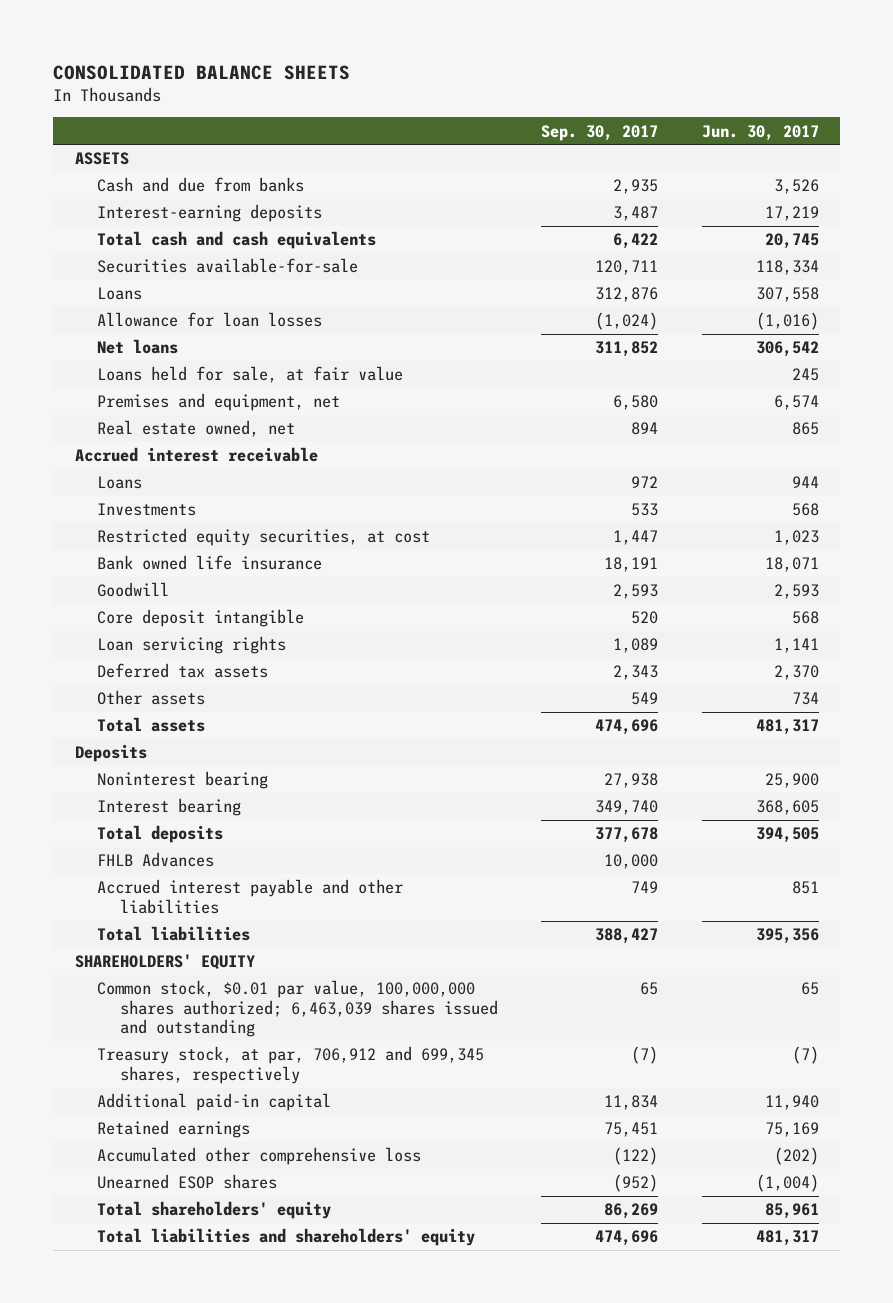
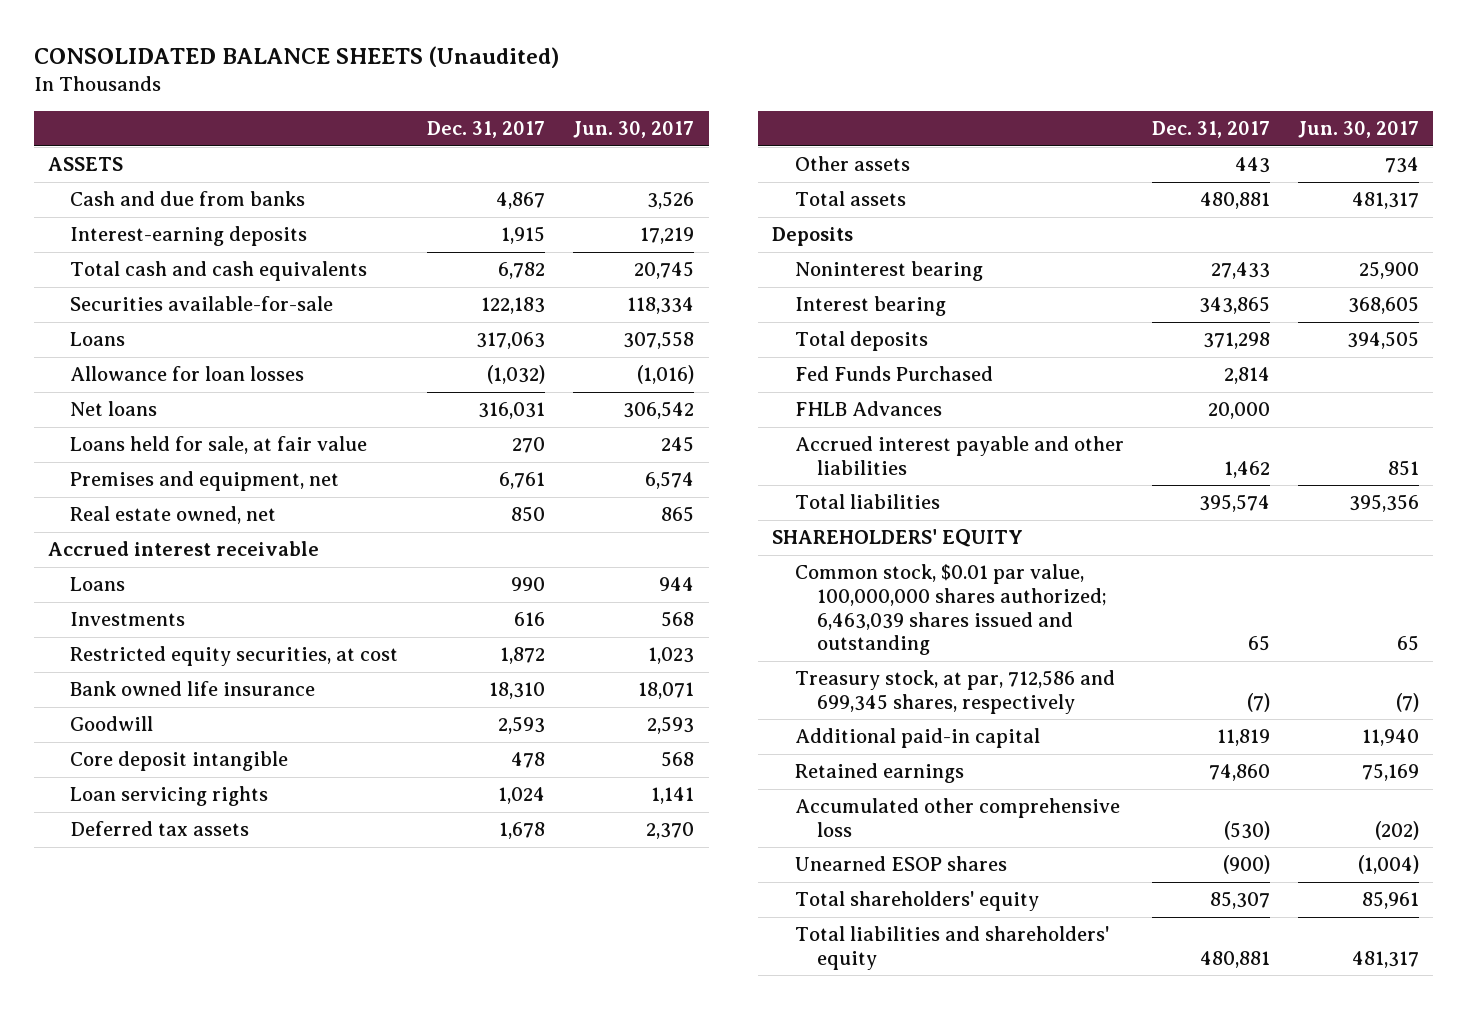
[53,64,351,80] CONSOLIDATED BALANCE SHEETS -> [33,46,559,69] CONSOLIDATED BALANCE SHEETS (Unaudited)
[541,124,659,141] Sep. 30, 2017 -> none
none -> [427,121,546,139] Dec. 31, 2017
none -> [794,366,993,382] Fed Funds Purchased
[97,1046,485,1084] Treasury stock, at par, 706,912 and 699,345 shares, respectively -> [794,670,1115,714] Treasury stock, at par, 712,586 and 699,345 shares, respectively

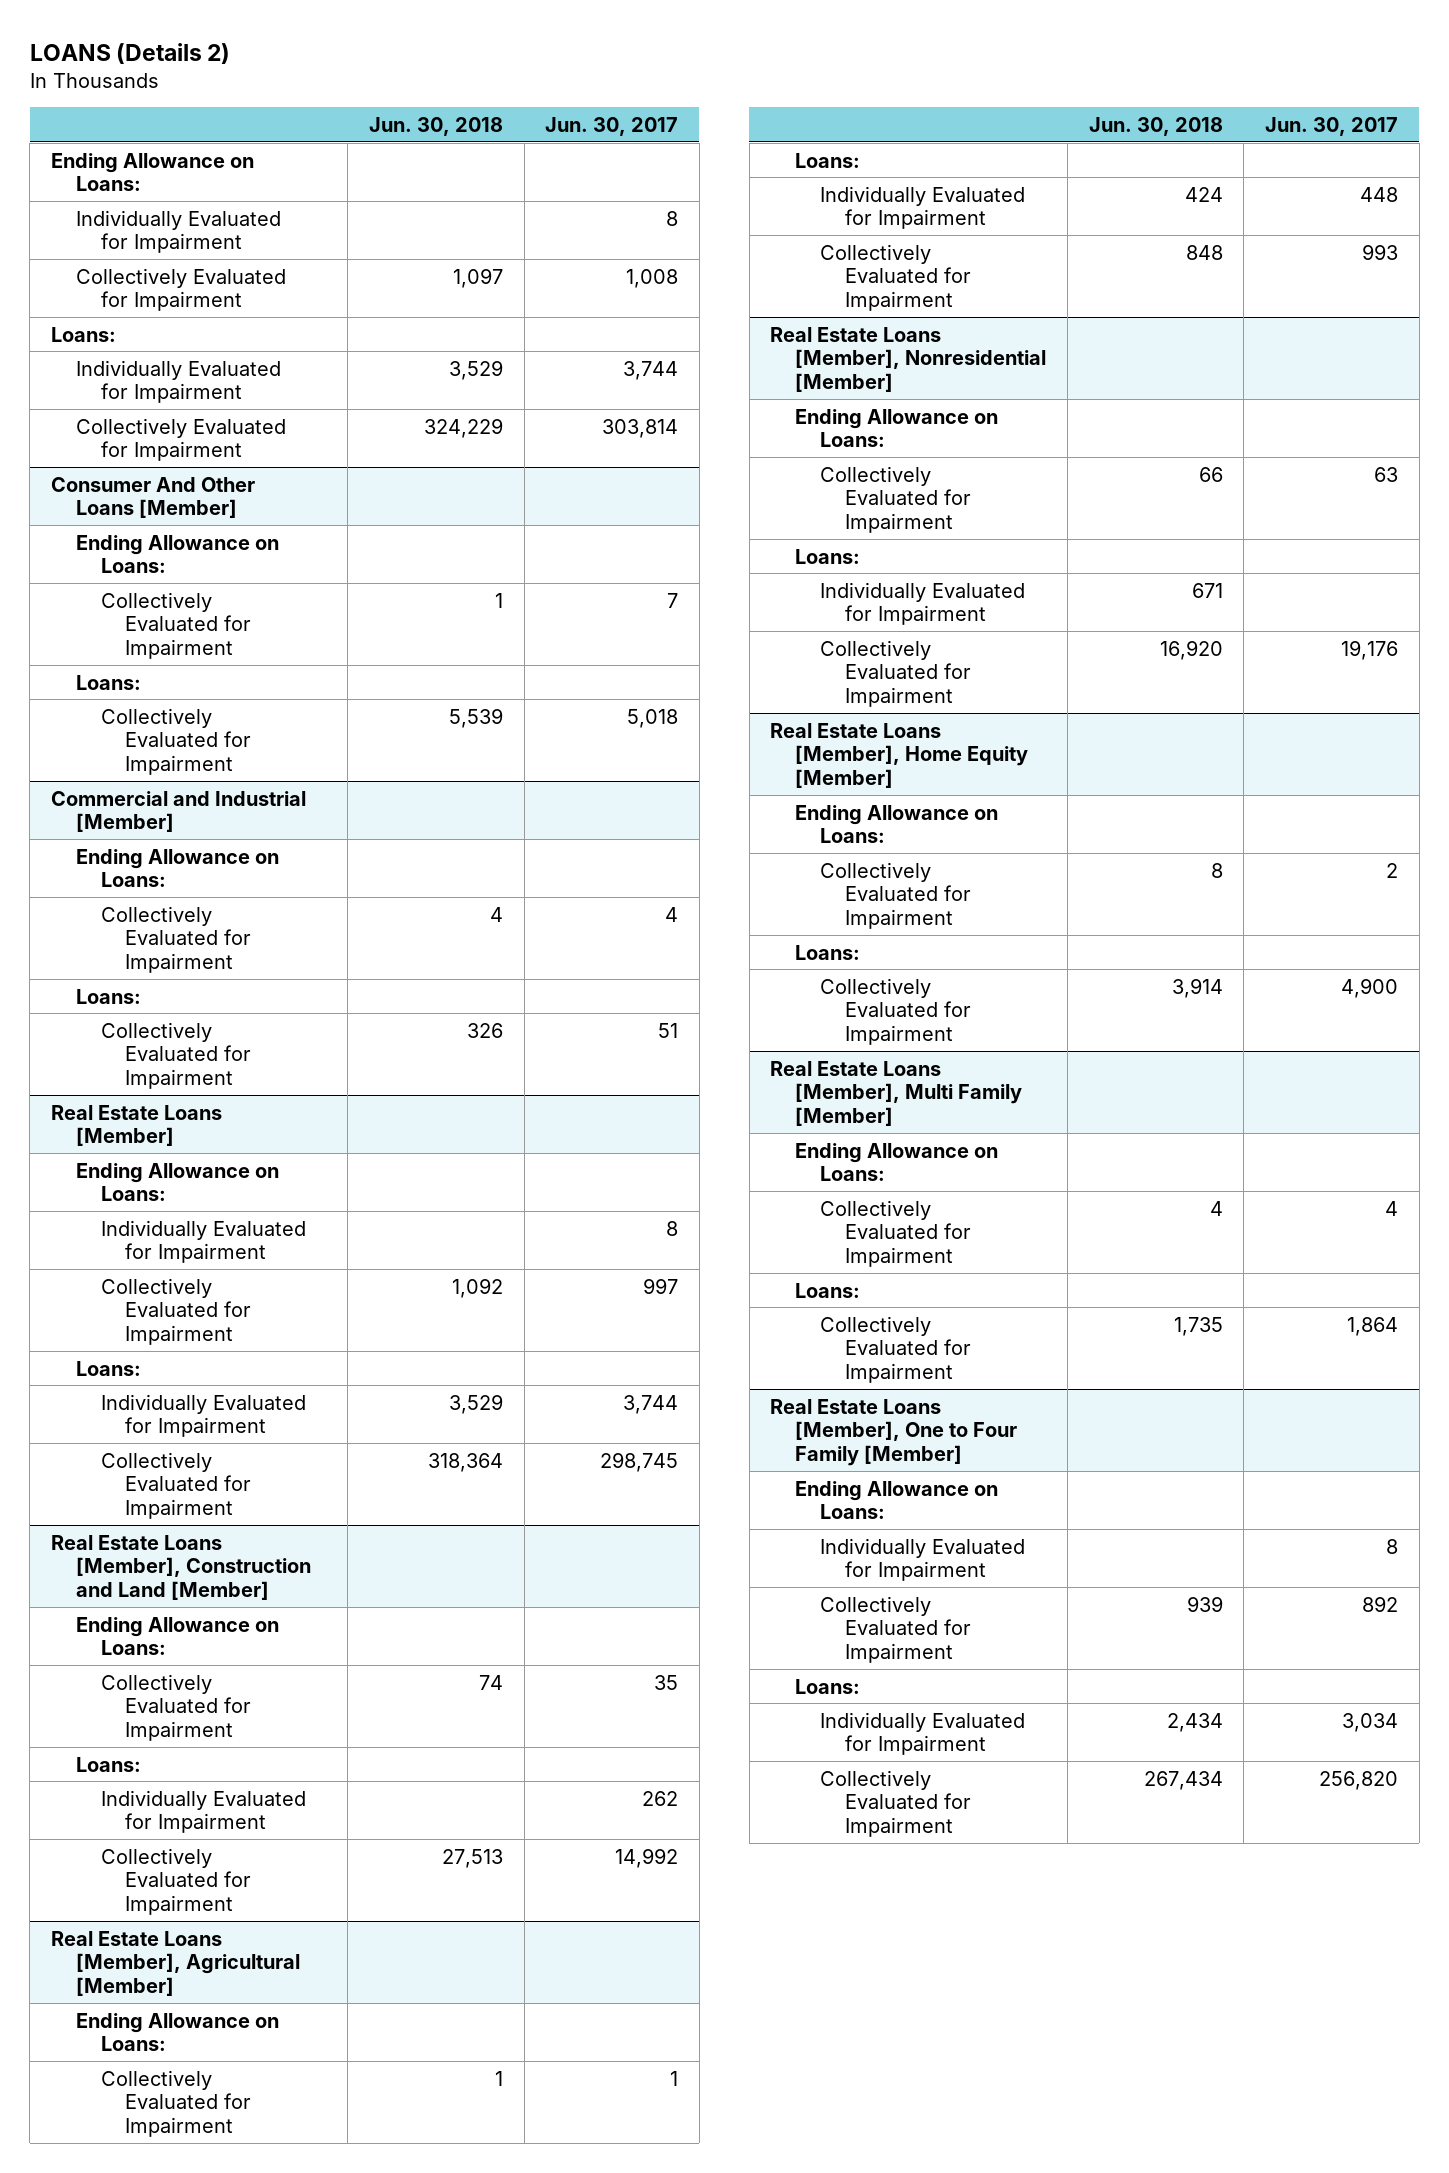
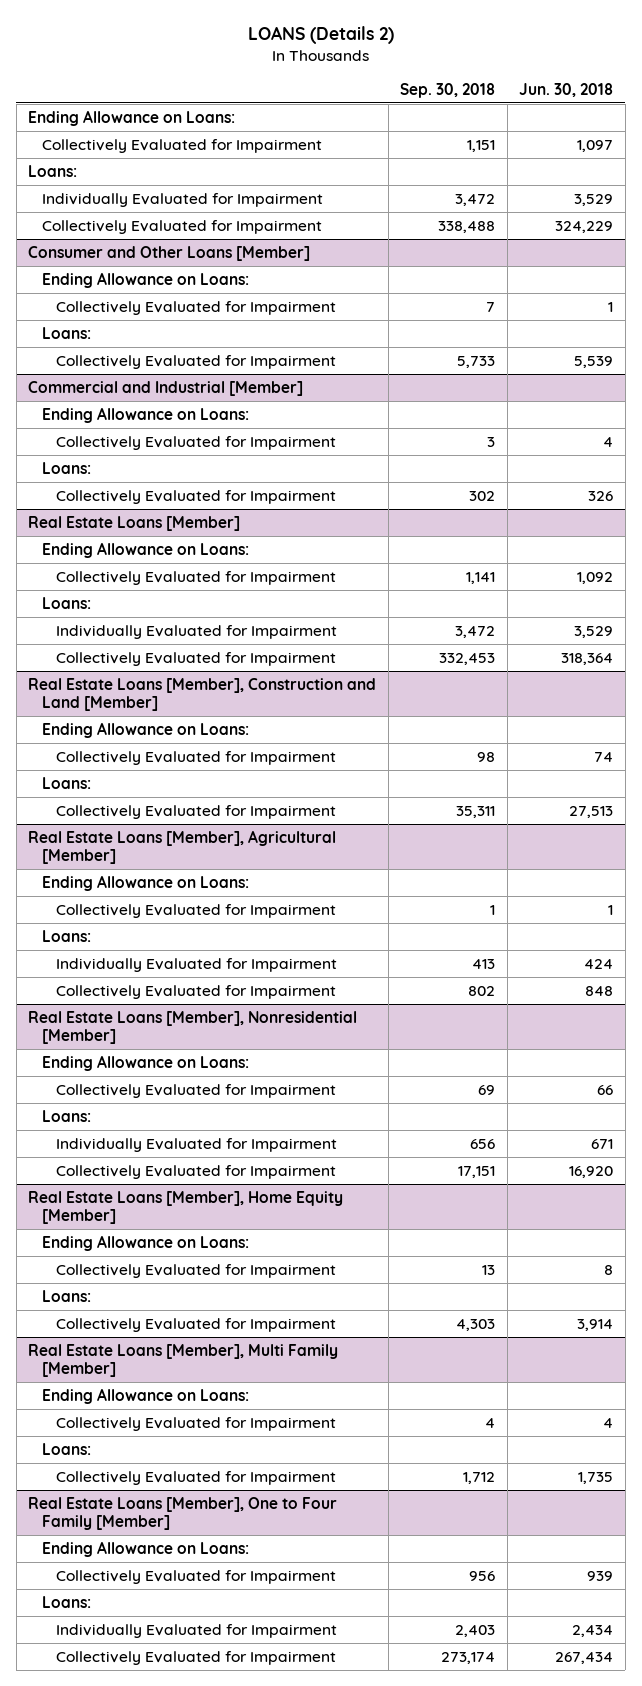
[545,116,679,136] Jun. 30, 2017 -> none
none -> [400,82,496,98] Sep. 30, 2018
[75,209,281,254] Individually Evaluated for Impairment -> none
[50,476,255,519] Consumer And Other Loans [Member] -> [28,245,311,261] Consumer and Other Loans [Member]
[100,1219,306,1264] Individually Evaluated for Impairment -> none
[100,1789,306,1834] Individually Evaluated for Impairment -> none
[820,1537,1026,1582] Individually Evaluated for Impairment -> none

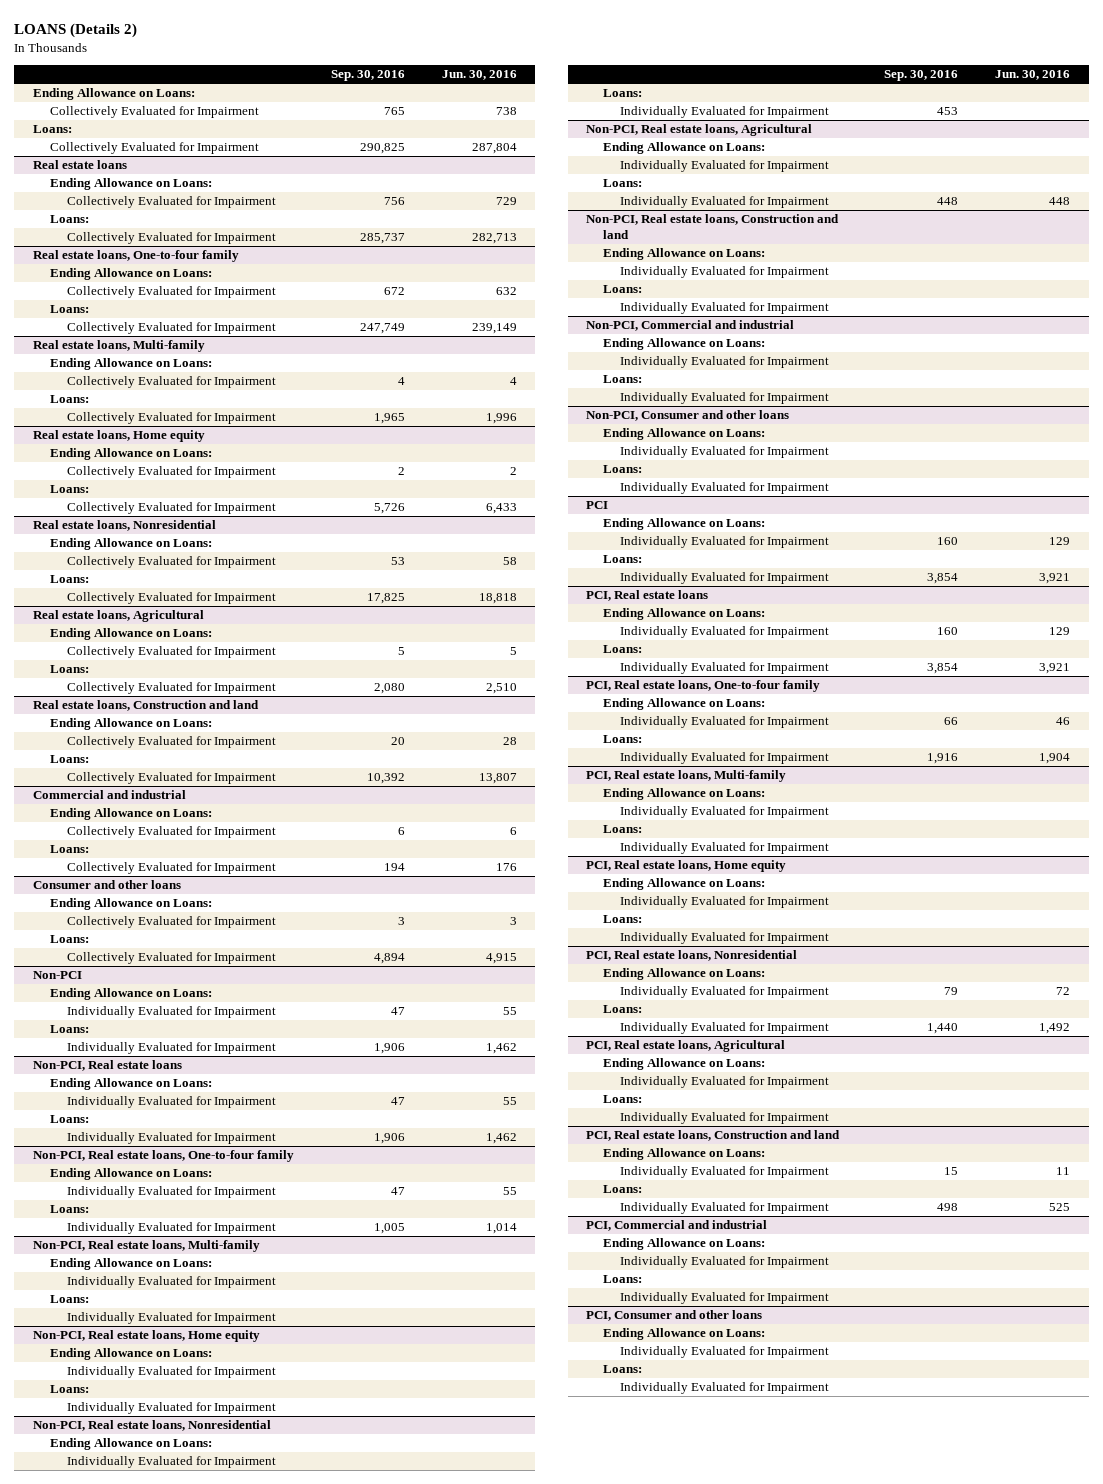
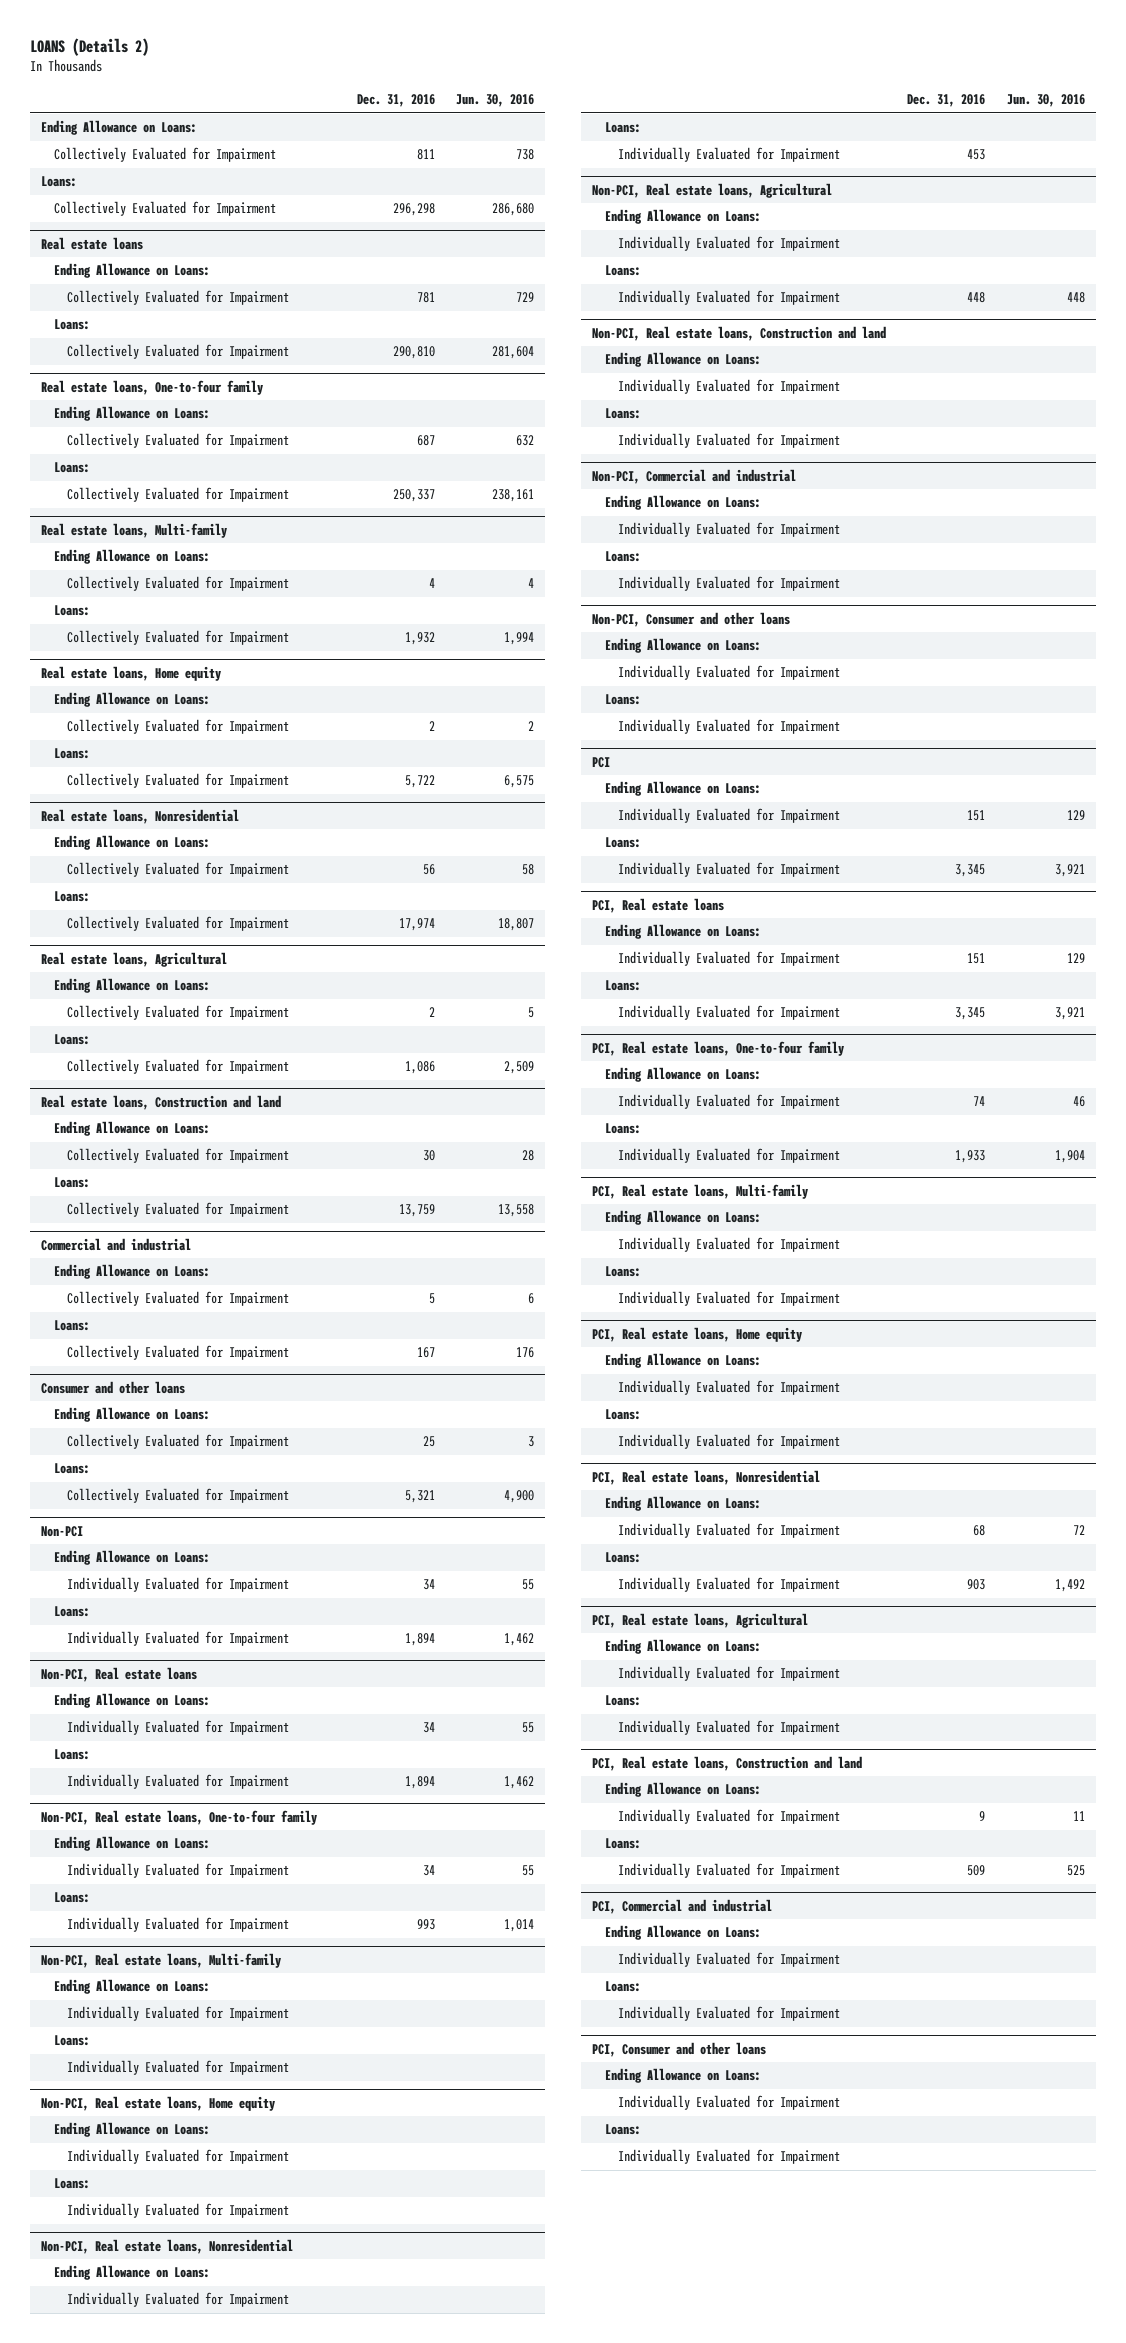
[330,70,405,82] Sep. 30, 2016 -> none
none -> [356,94,435,108] Dec. 31, 2016
[471,143,517,155] 287,804 -> [492,203,535,217] 286,680
[471,233,517,245] 282,713 -> [492,346,535,360] 281,604
[471,323,517,335] 239,149 -> [492,489,535,503] 238,161
[485,413,517,425] 1,996 -> [504,632,535,646] 1,994
[485,503,517,515] 6,433 -> [504,775,535,789] 6,575
[478,593,517,605] 18,818 -> [498,918,535,932] 18,807
[485,683,517,695] 2,510 -> [504,1061,535,1075] 2,509
[478,773,517,785] 13,807 -> [498,1204,535,1218] 13,558
[485,953,517,965] 4,915 -> [504,1490,535,1504] 4,900

